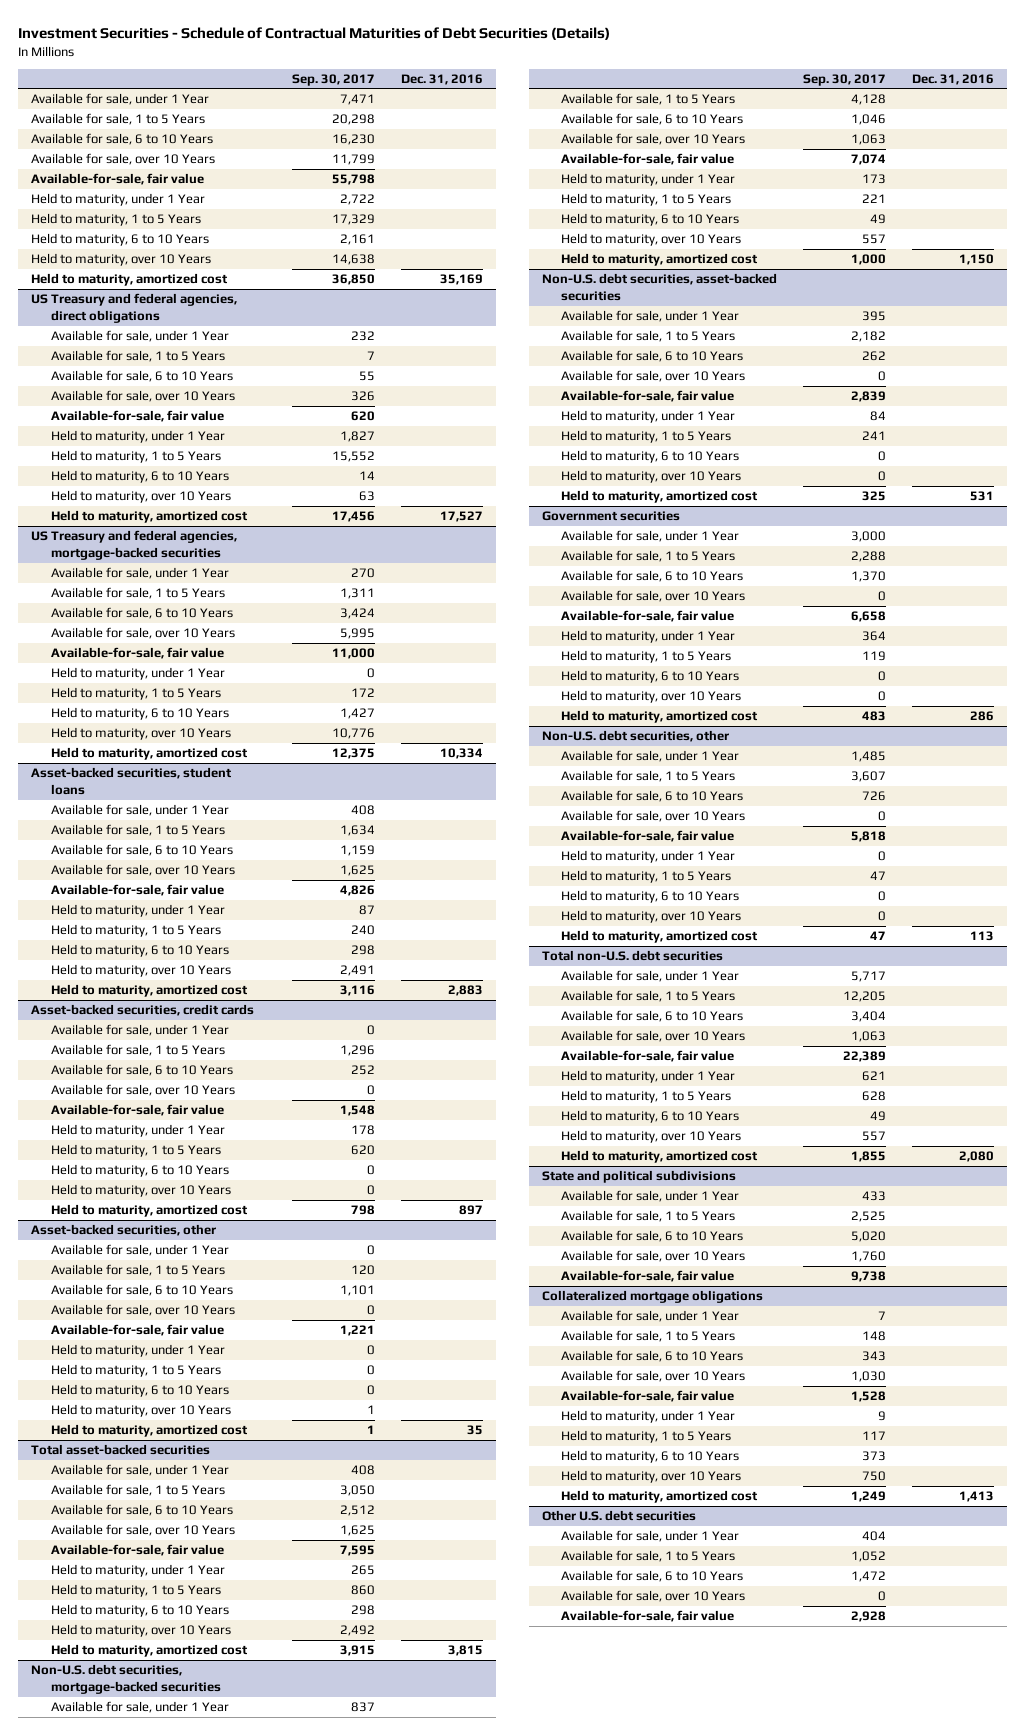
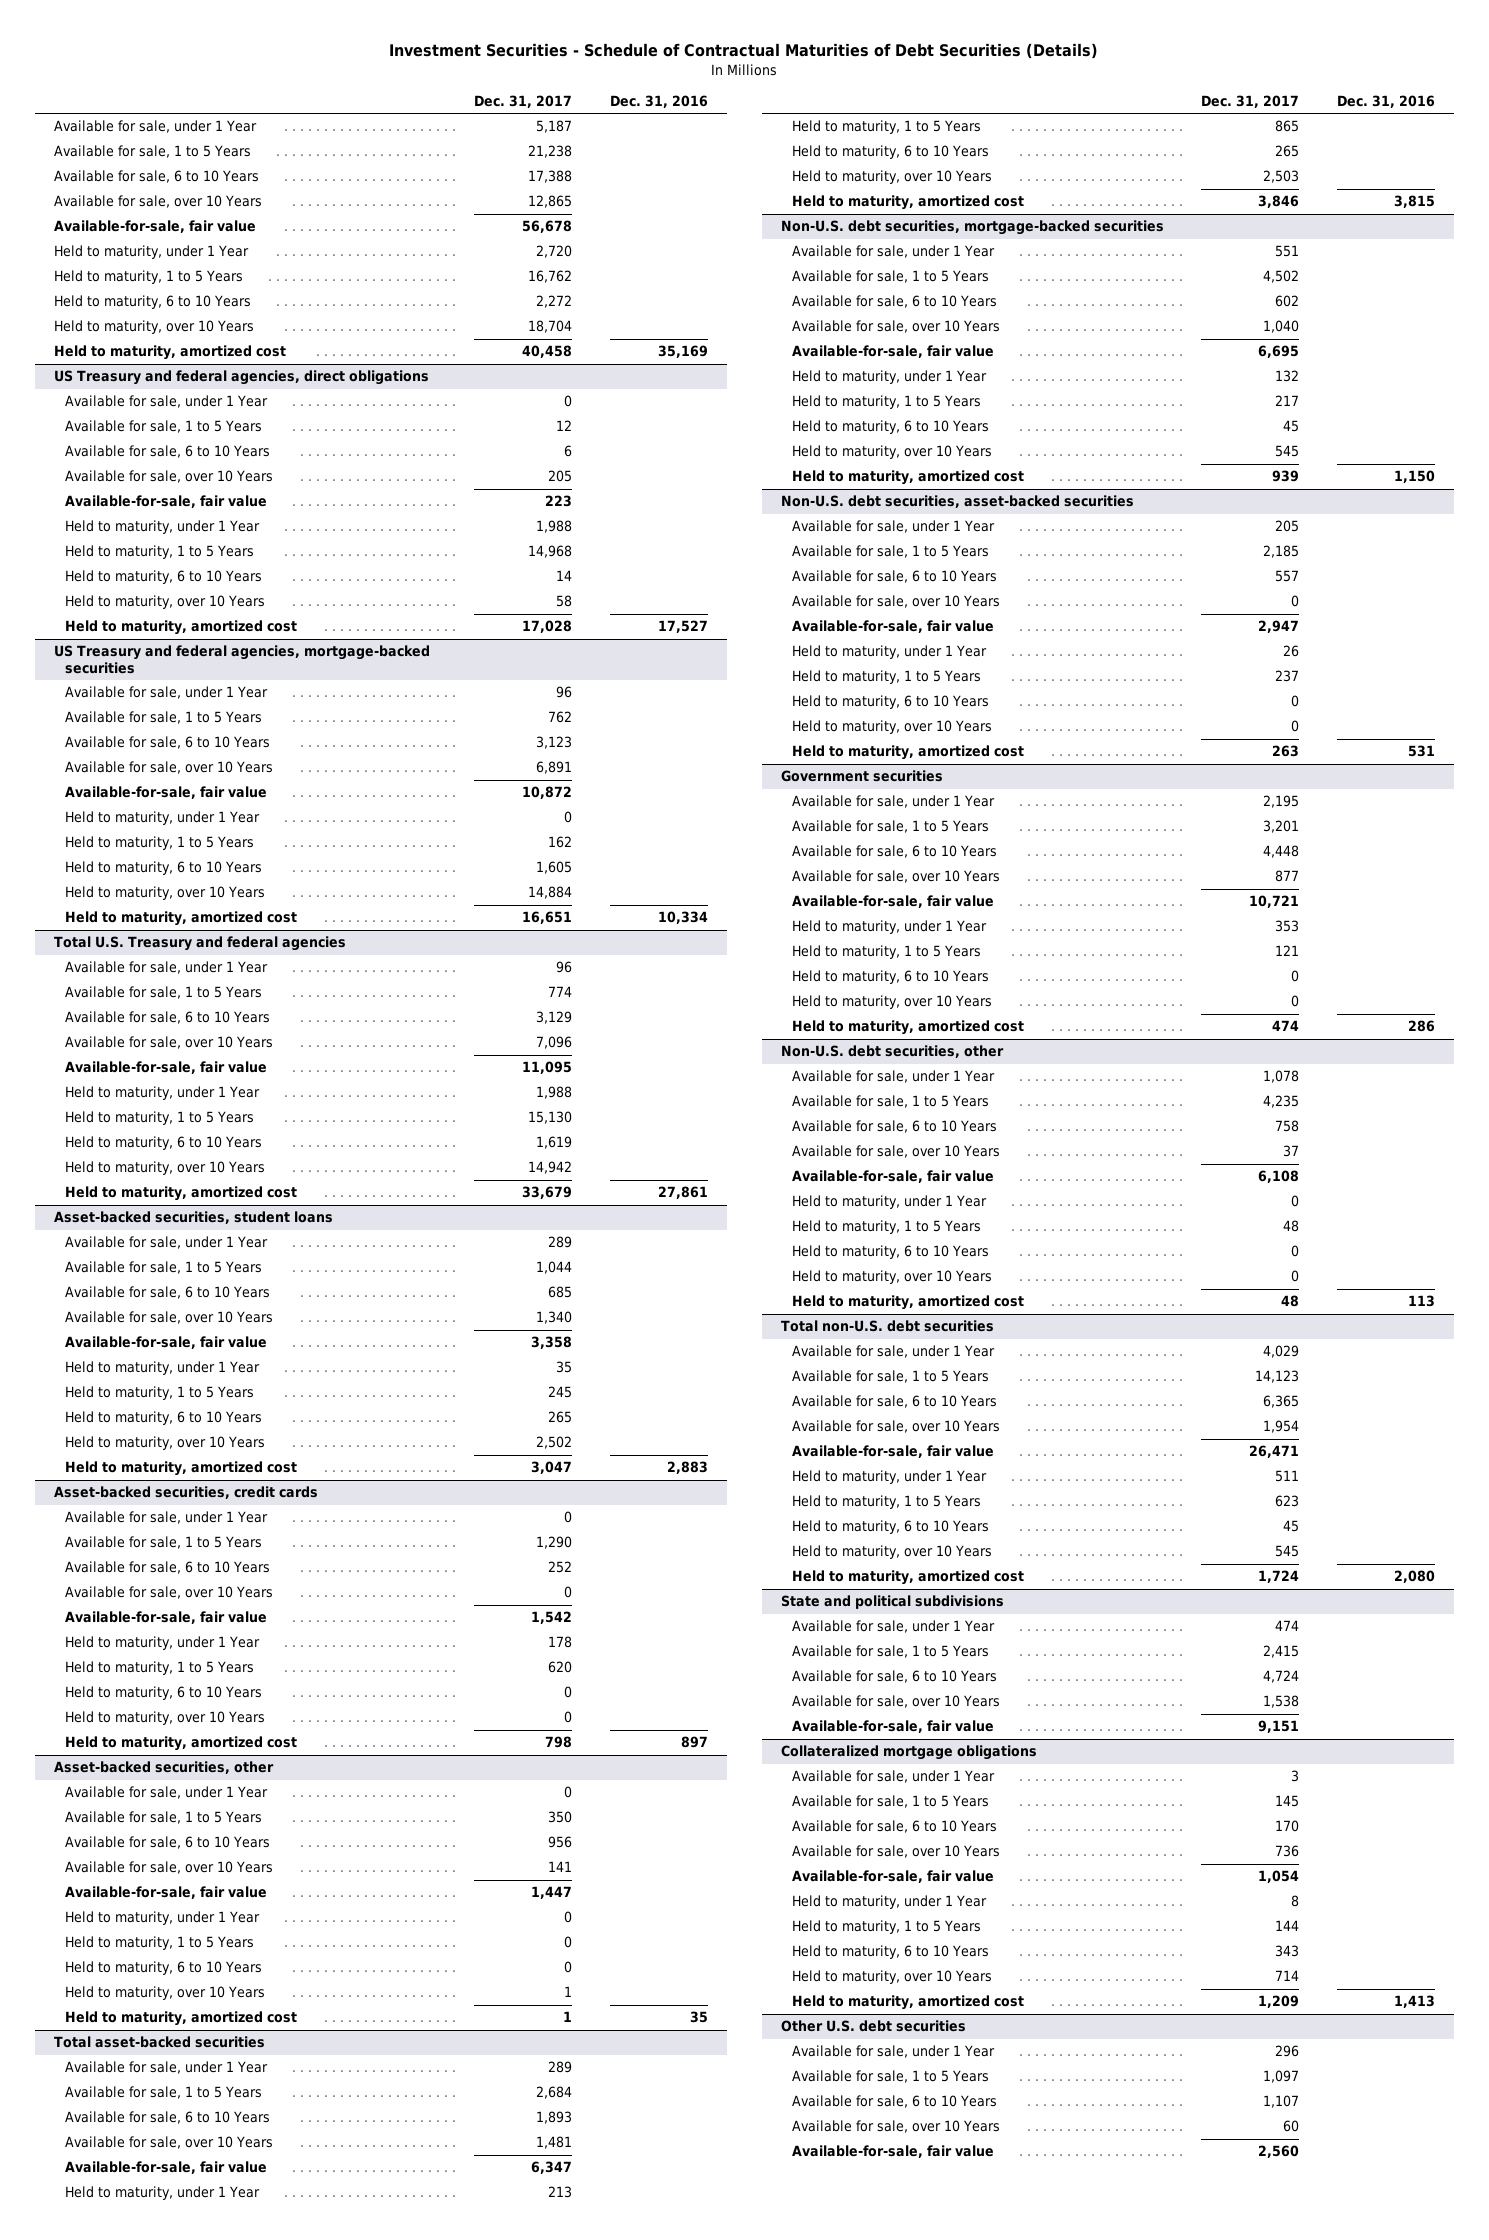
[292,73,376,86] Sep. 30, 2017 -> none
none -> [474,94,573,108] Dec. 31, 2017
none -> [53,936,346,952] Total U.S. Treasury and federal agencies
none -> [65,961,269,975] Available for sale, under 1 Year
none -> [65,986,263,1000] Available for sale, 1 to 5 Years
none -> [65,1011,271,1025] Available for sale, 6 to 10 Years
none -> [65,1036,274,1050] Available for sale, over 10 Years
none -> [65,1061,268,1075] Available-for-sale, fair value
none -> [65,1086,261,1101] Held to maturity, under 1 Year
none -> [65,1111,255,1126] Held to maturity, 1 to 5 Years
none -> [65,1136,263,1151] Held to maturity, 6 to 10 Years
none -> [65,1161,266,1176] Held to maturity, over 10 Years
none -> [65,1186,298,1202] Held to maturity, amortized cost

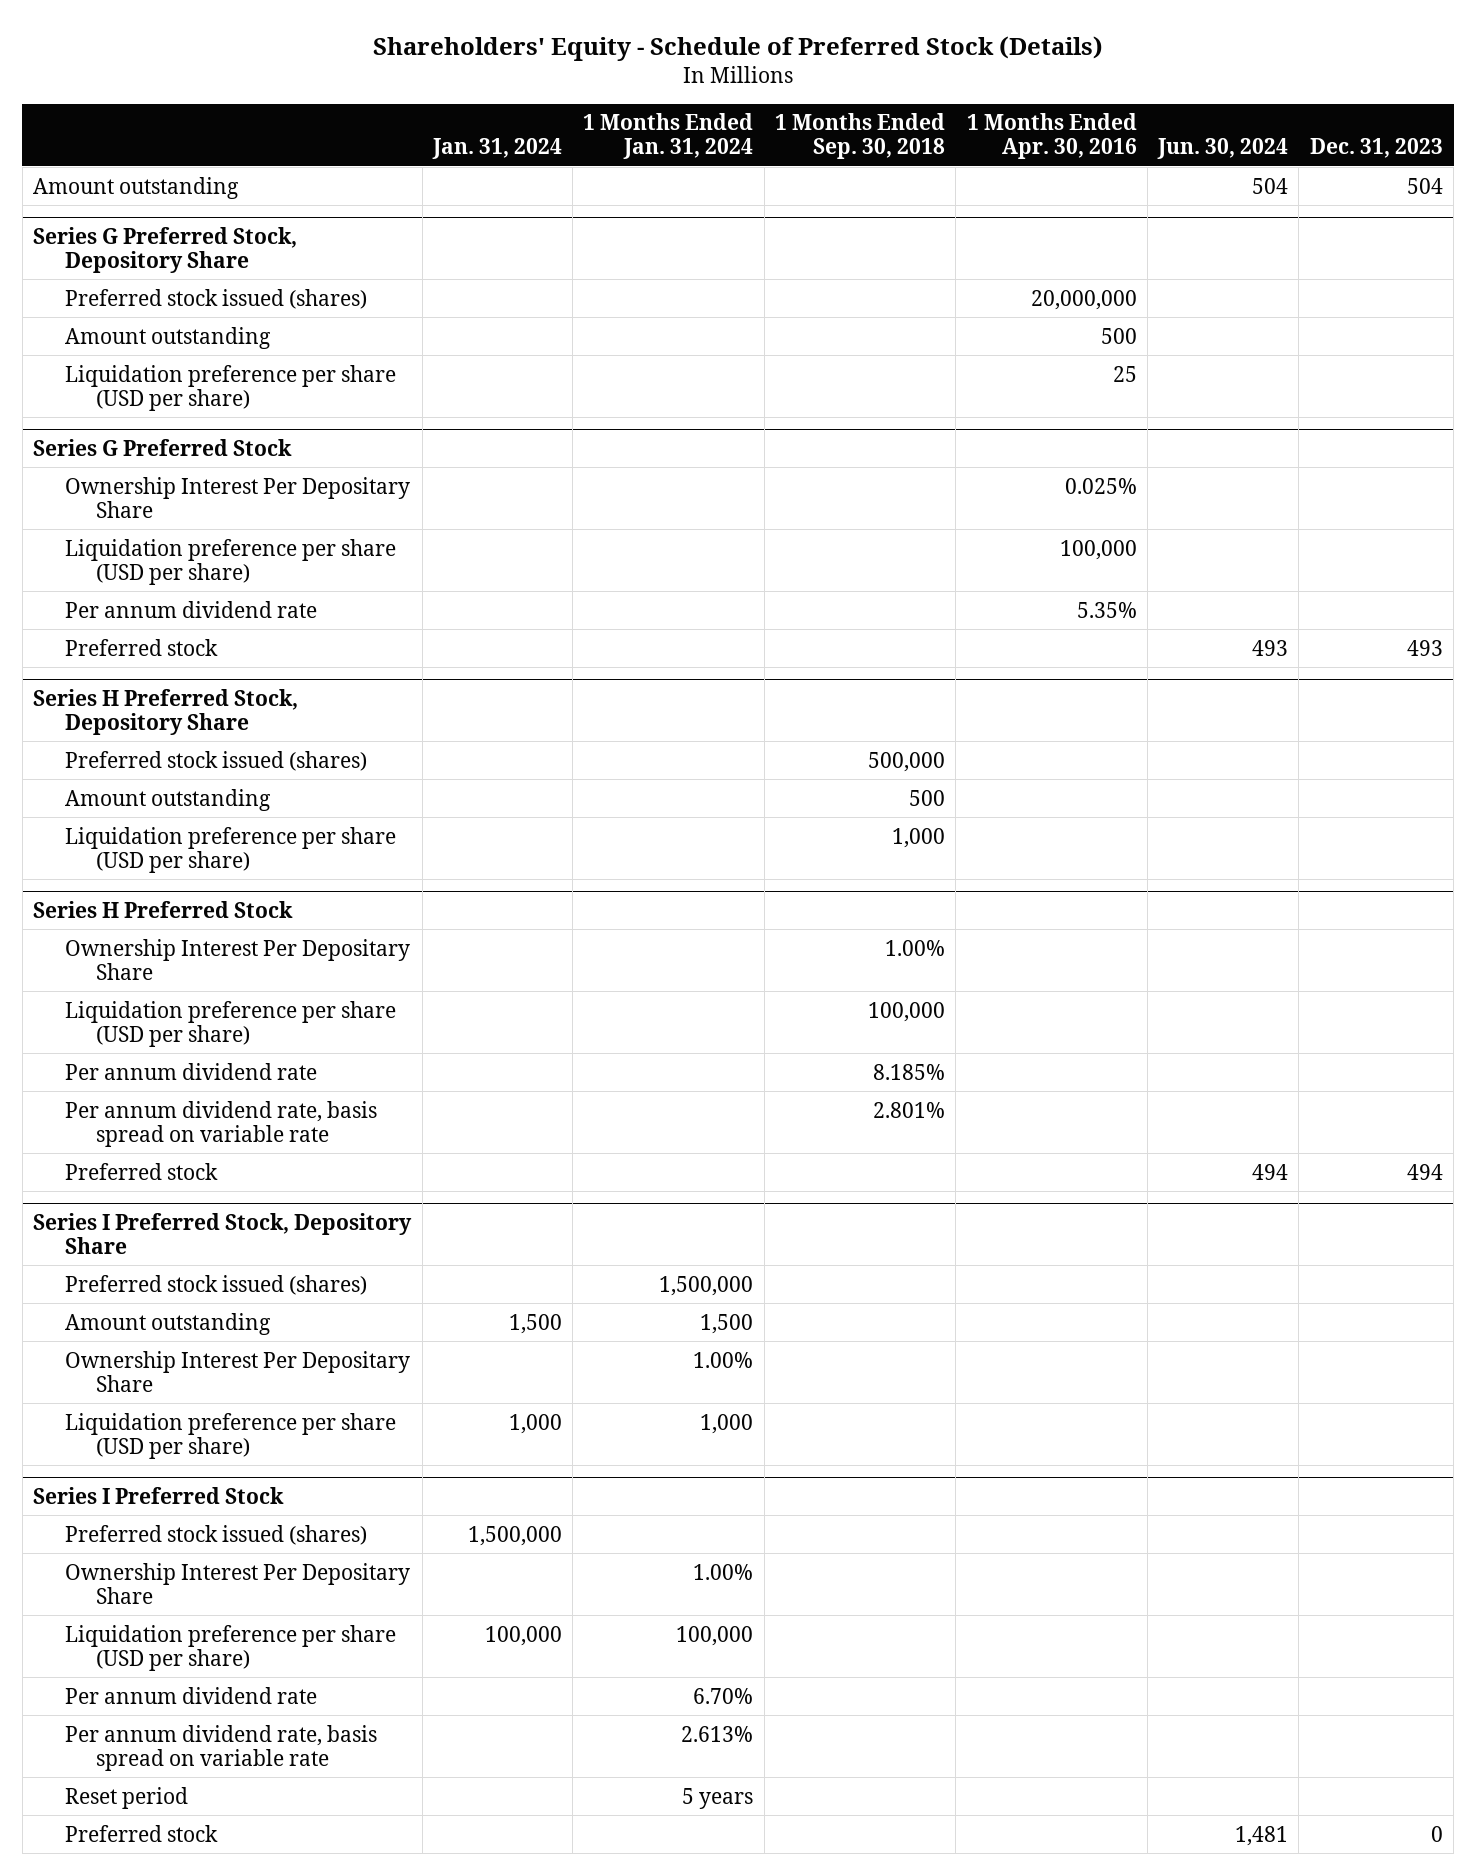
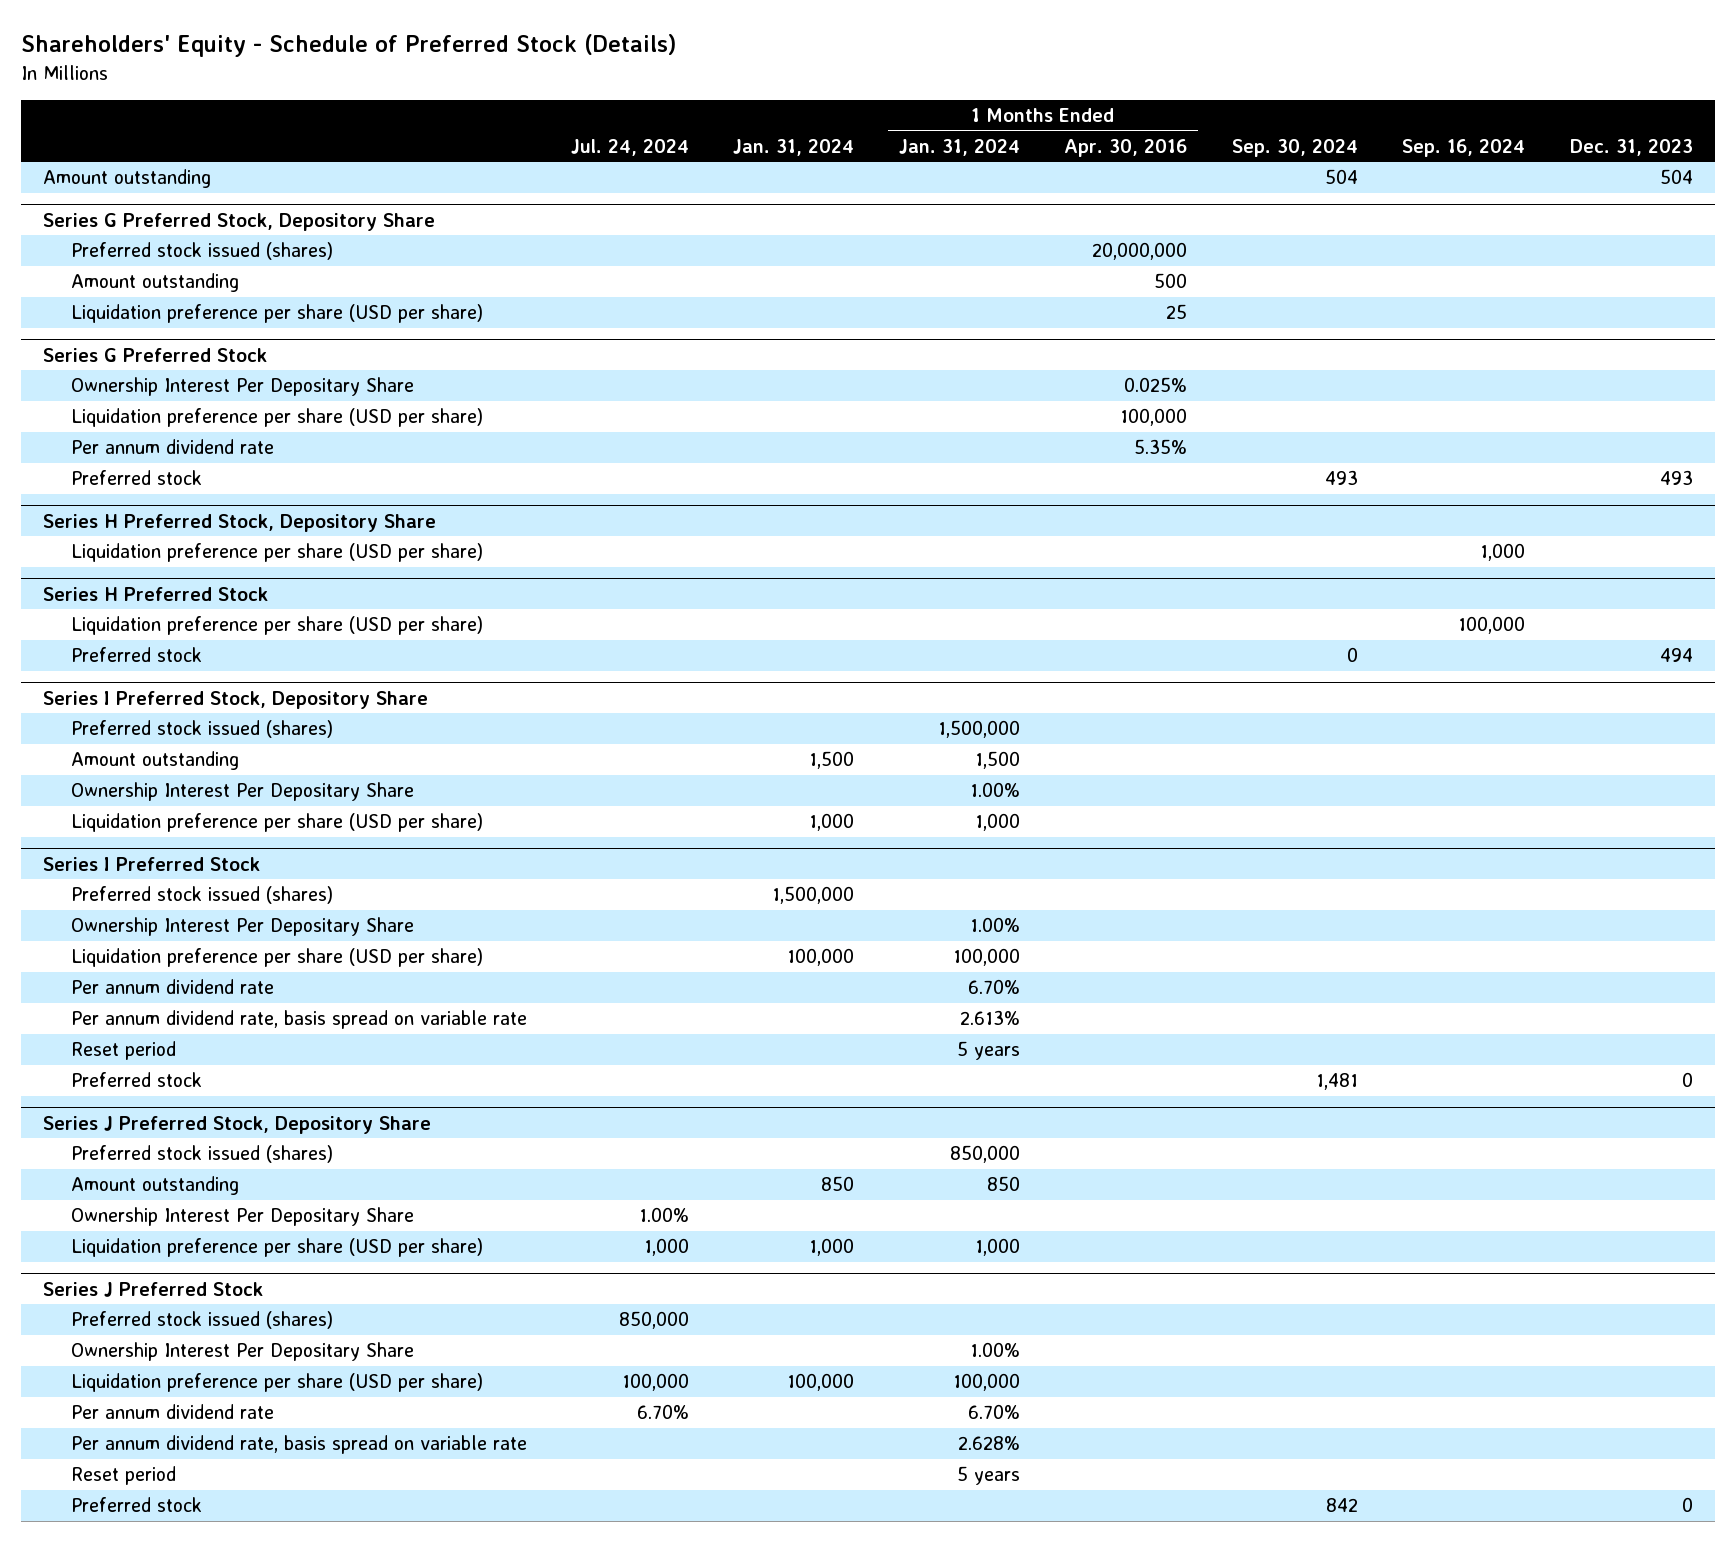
[775,113,946,160] 1 Months Ended Sep. 30, 2018 -> none
[1157,138,1289,160] Jun. 30, 2024 -> none
none -> [571,138,690,156] Jul. 24, 2024
none -> [1231,138,1358,157] Sep. 30, 2024
none -> [1402,138,1526,157] Sep. 16, 2024
[64,750,367,771] Preferred stock issued (shares) -> none
[64,788,271,811] Amount outstanding -> none
[64,938,410,980] Ownership Interest Per Depositary Share -> none
[64,1062,317,1080] Per annum dividend rate -> none
[64,1100,377,1147] Per annum dividend rate, basis spread on variable rate -> none
none -> [43,1115,432,1134] Series J Preferred Stock, Depository Share
none -> [70,1145,333,1164] Preferred stock issued (shares)
none -> [70,1176,239,1196] Amount outstanding
none -> [70,1207,414,1227] Ownership Interest Per Depositary Share
none -> [70,1238,483,1258] Liquidation preference per share (USD per share)
none -> [43,1281,264,1297] Series J Preferred Stock
none -> [70,1311,333,1330] Preferred stock issued (shares)
none -> [70,1342,414,1362] Ownership Interest Per Depositary Share
none -> [70,1373,483,1393] Liquidation preference per share (USD per share)
none -> [70,1404,274,1420] Per annum dividend rate
none -> [70,1435,527,1455] Per annum dividend rate, basis spread on variable rate
none -> [70,1466,176,1486] Reset period
none -> [70,1497,202,1513] Preferred stock

